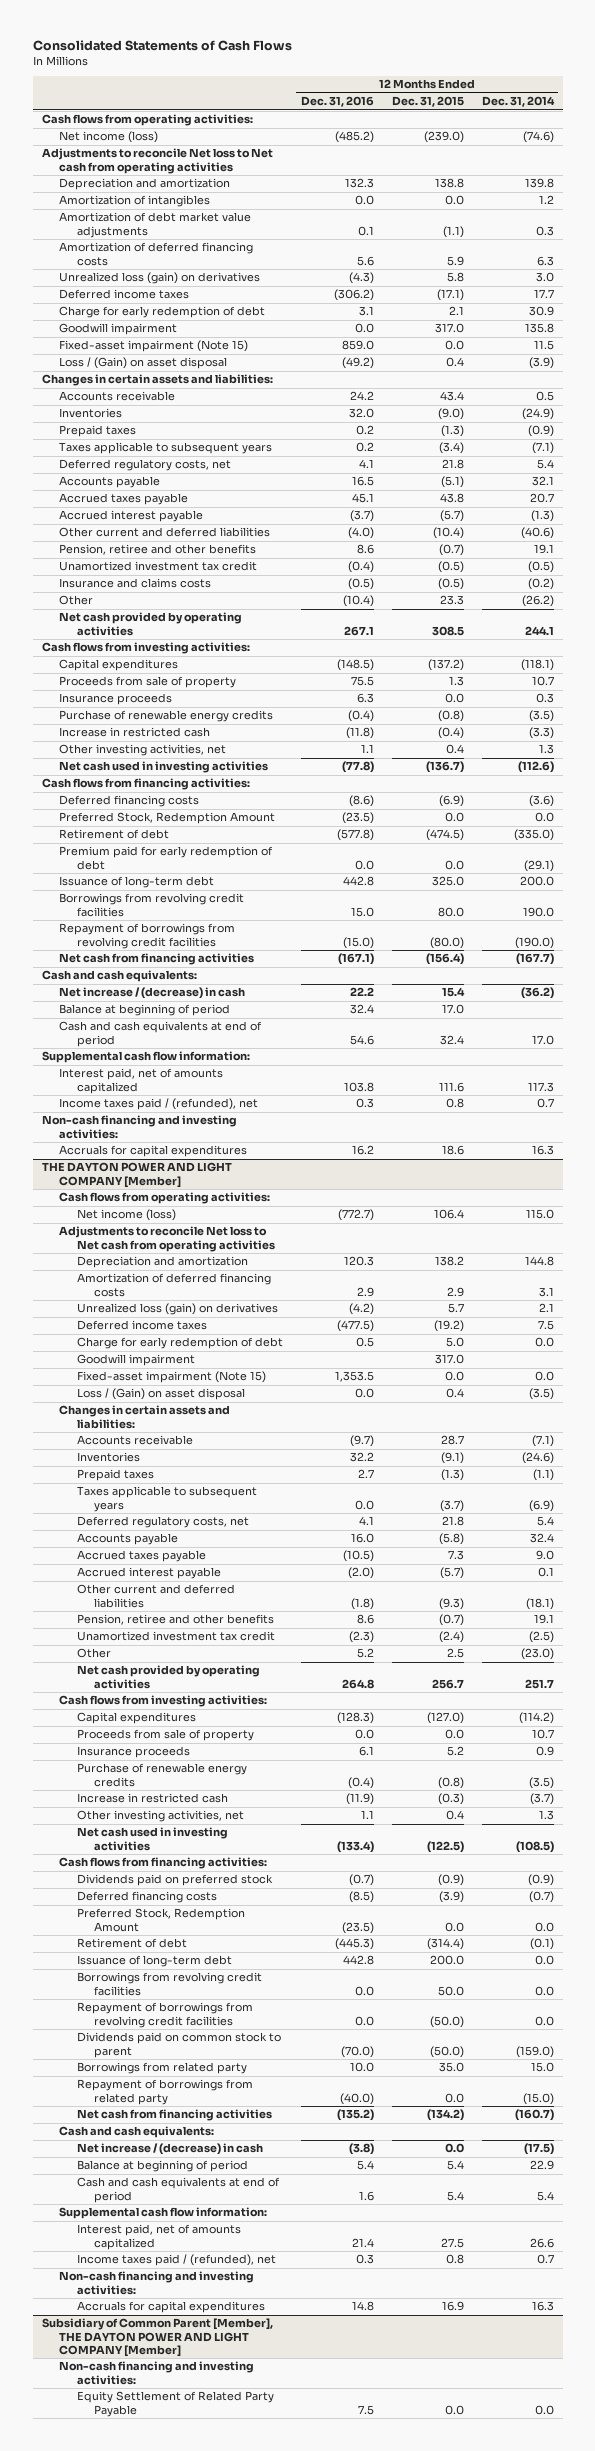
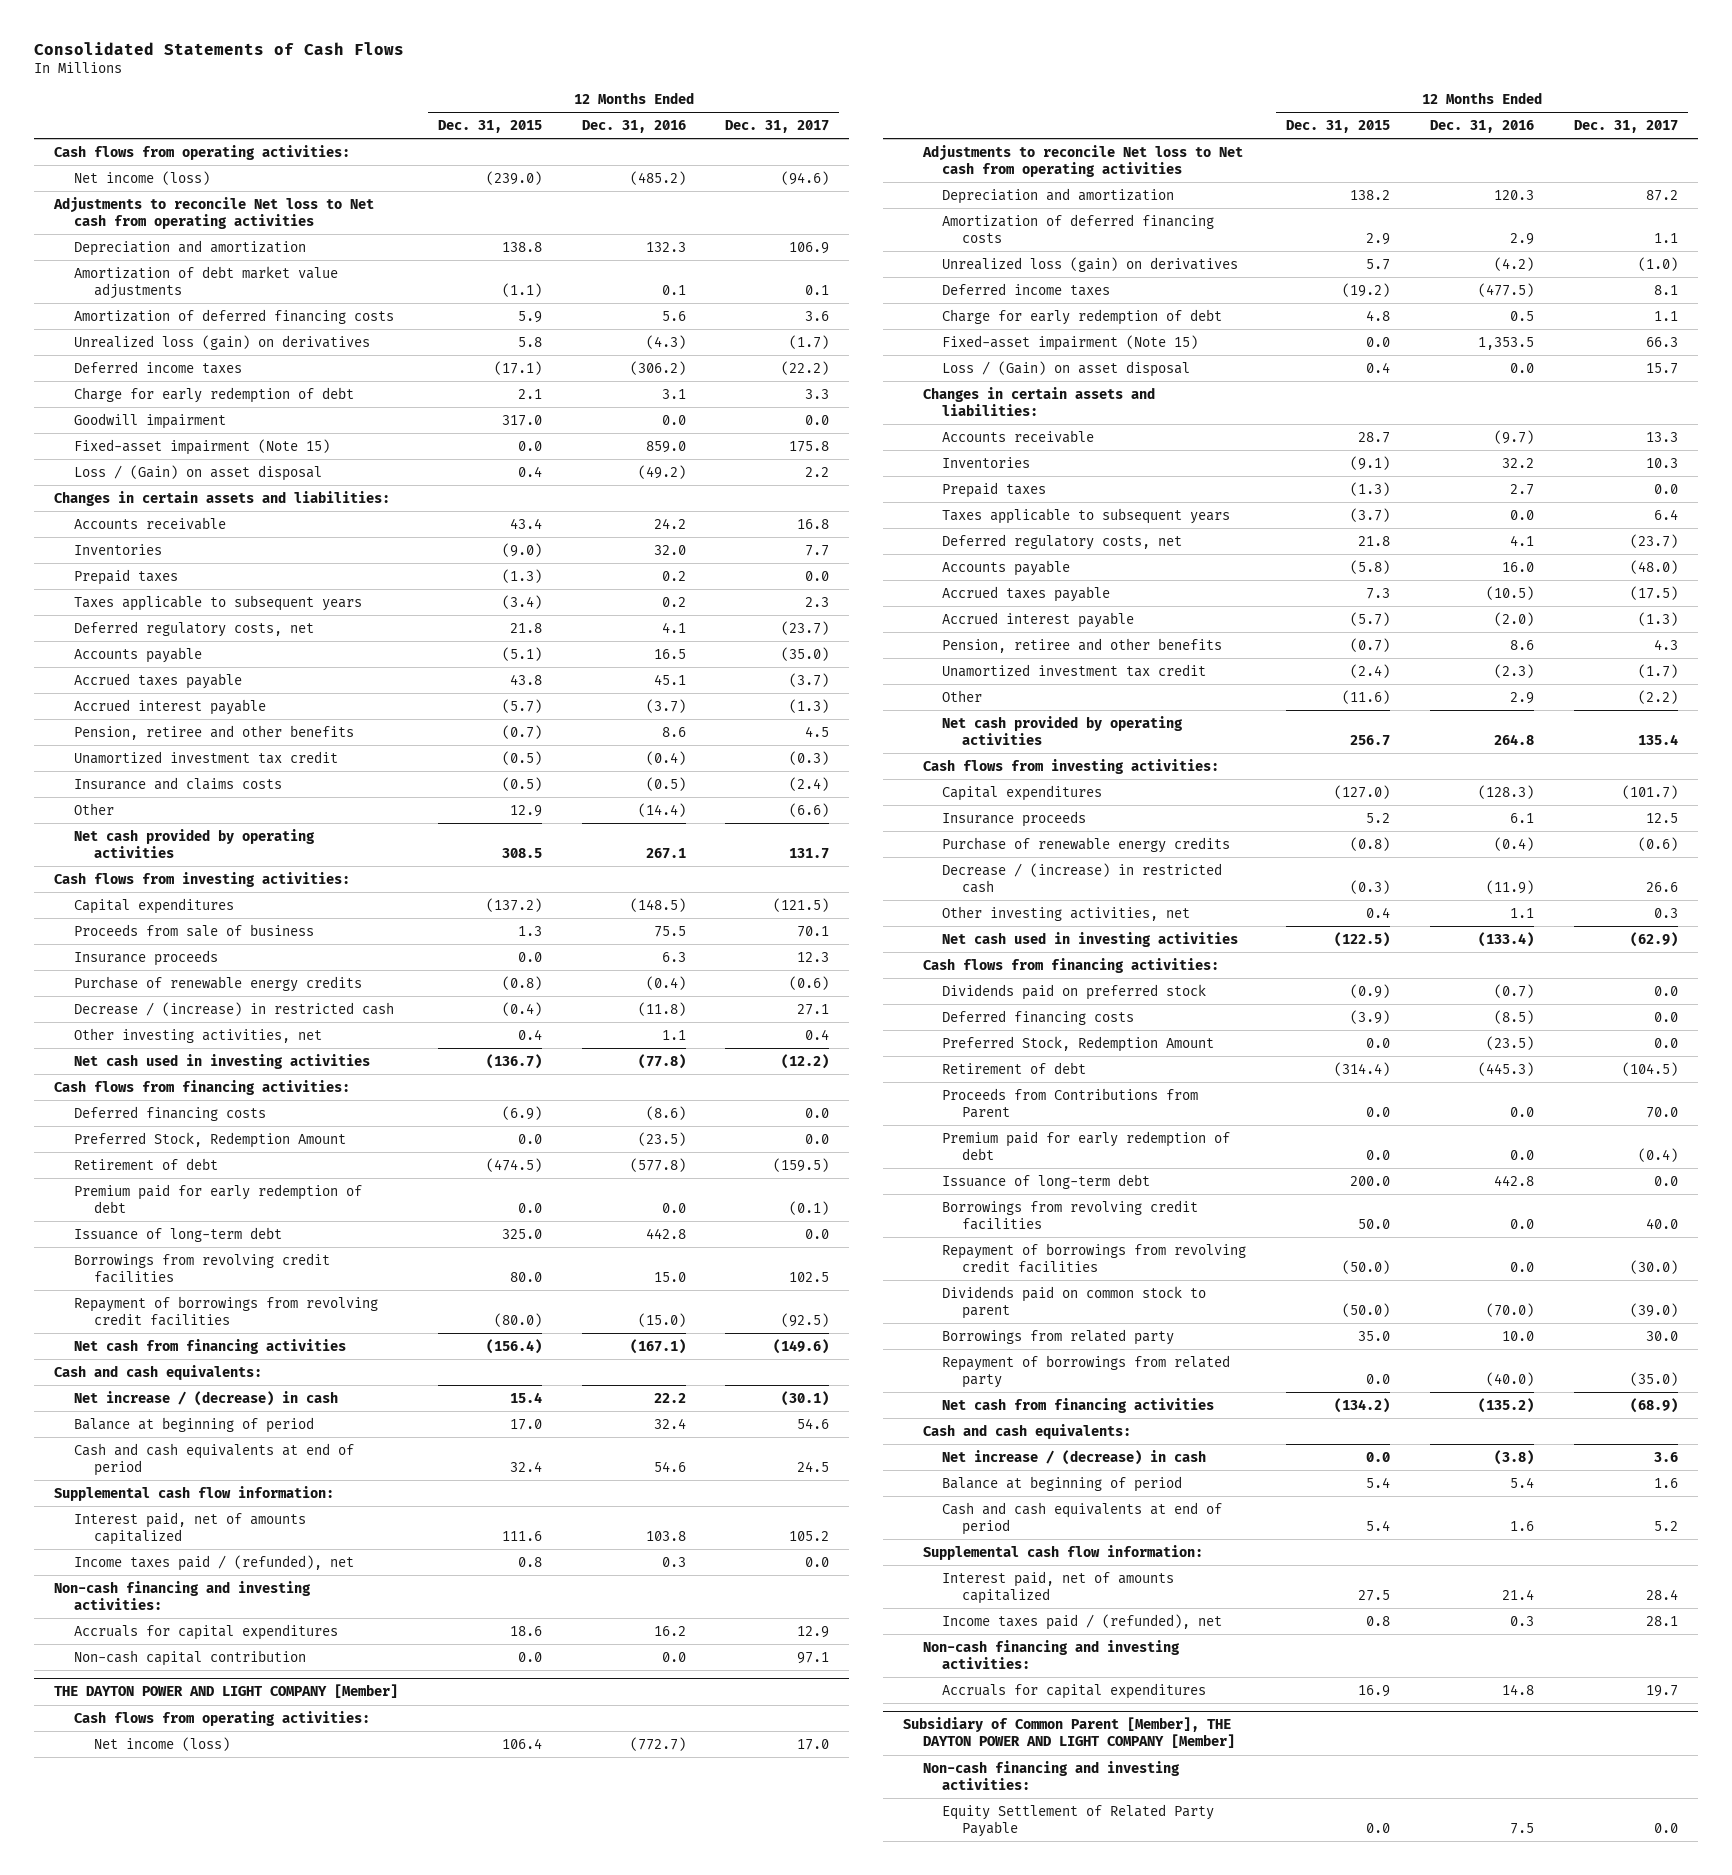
[481,96,555,108] Dec. 31, 2014 -> none
none -> [725,119,830,133] Dec. 31, 2017
[59,195,211,208] Amortization of intangibles -> none
[59,527,271,538] Other current and deferred liabilities -> none
[342,595,374,608] (10.4) -> [637,802,686,817] (14.4)
[439,595,464,606] 23.3 -> [509,804,542,817] 12.9
[59,676,237,689] Proceeds from sale of property -> [74,923,315,937] Proceeds from sale of business
[59,727,211,738] Increase in restricted cash -> [74,1001,395,1016] Decrease / (increase) in restricted cash
none -> [74,1649,307,1666] Non-cash capital contribution
[76,1354,195,1367] Goodwill impairment -> none
[445,1337,464,1348] 5.0 -> [1366,309,1391,321] 4.8
[76,1584,235,1608] Other current and deferred liabilities -> none
[356,1648,374,1659] 5.2 -> [1510,691,1535,704] 2.9
[446,1648,464,1659] 2.5 -> [1342,689,1391,704] (11.6)
[76,1729,254,1742] Proceeds from sale of property -> none
[76,1793,228,1804] Increase in restricted cash -> [942,862,1223,893] Decrease / (increase) in restricted cash
none -> [942,1087,1199,1118] Proceeds from Contributions from Parent
none -> [942,1130,1231,1160] Premium paid for early redemption of debt

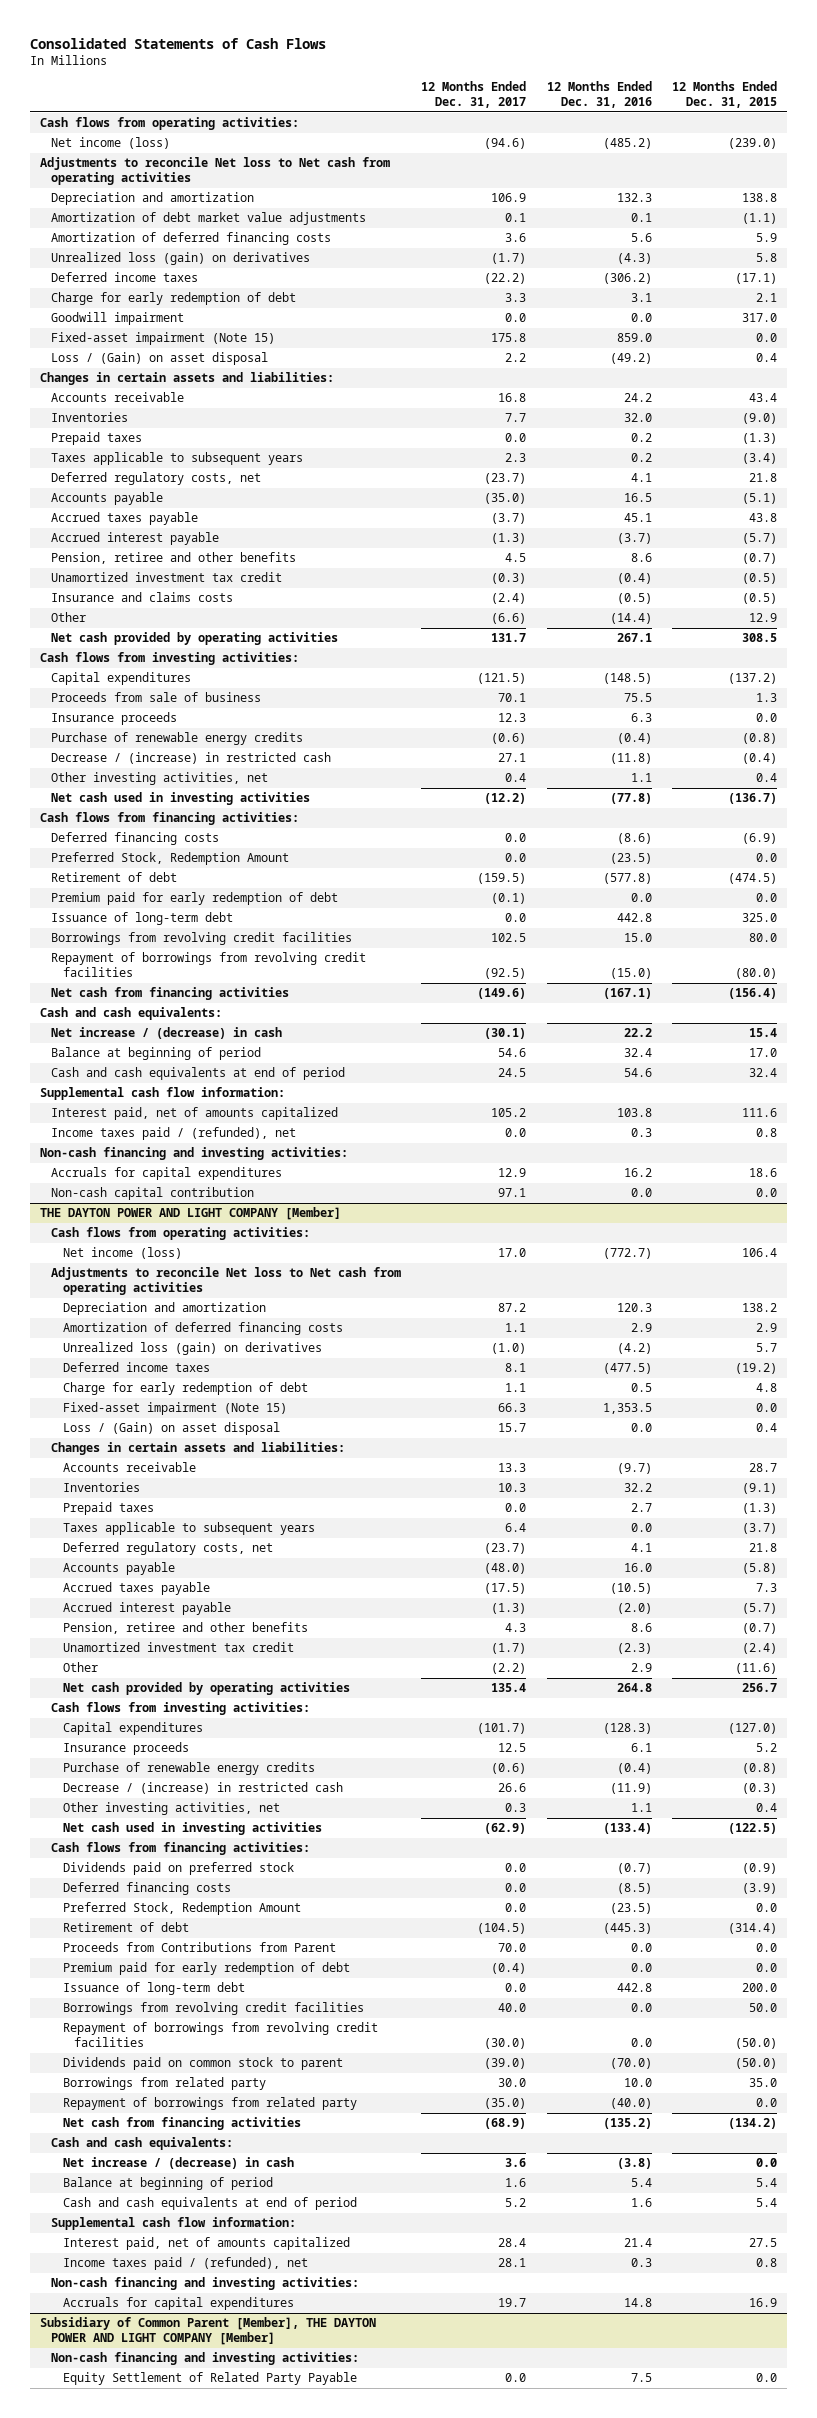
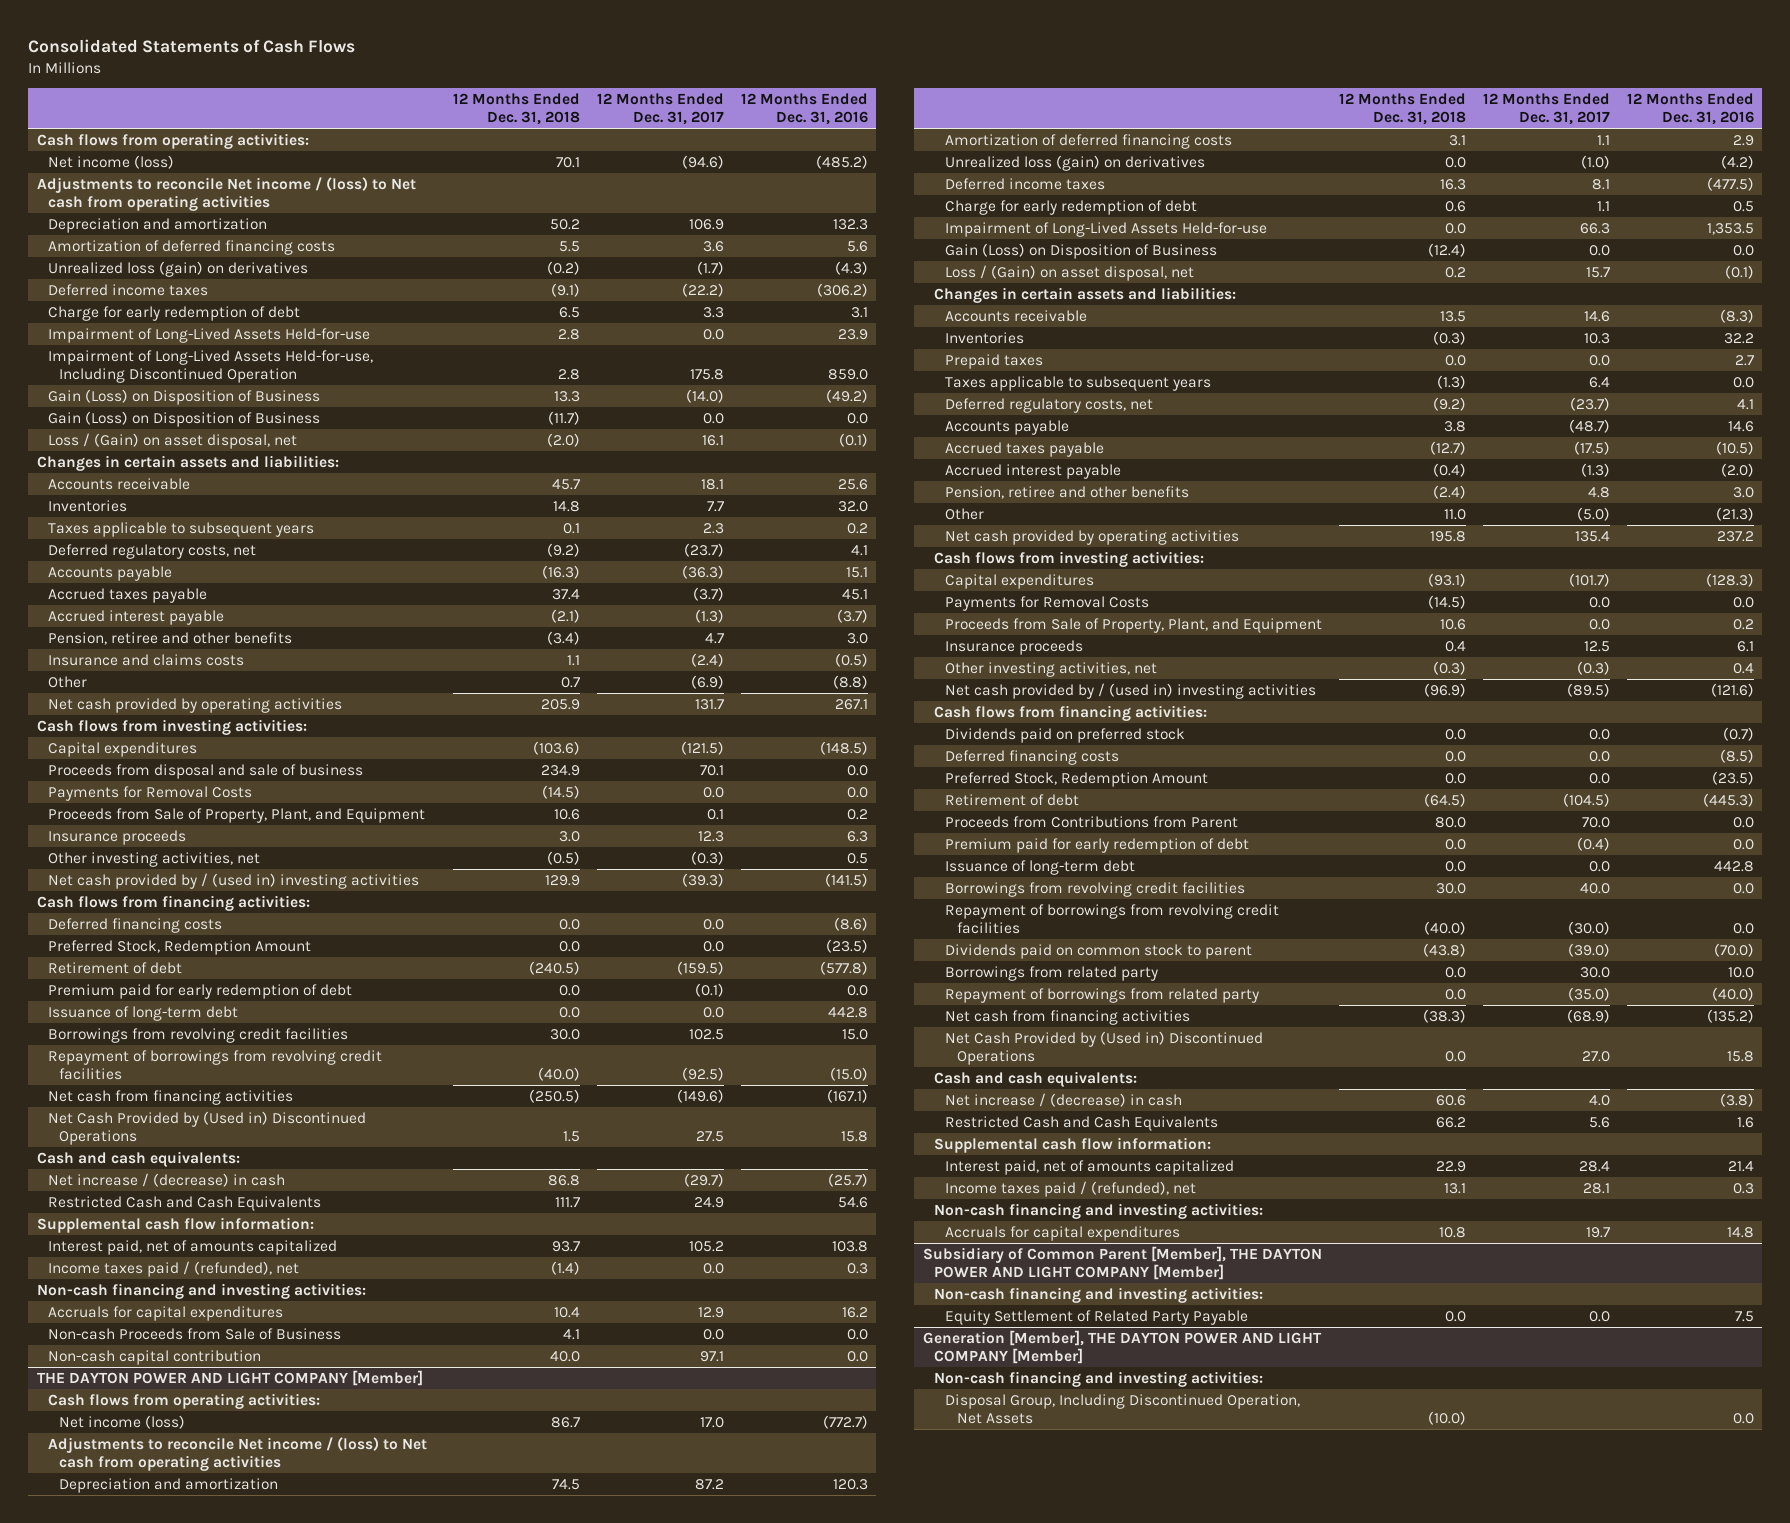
[671,81,777,108] 12 Months Ended Dec. 31, 2015 -> none
none -> [453,92,581,125] 12 Months Ended Dec. 31, 2018
[40,157,391,185] Adjustments to reconcile Net loss to Net cash from operating activities -> [36,176,416,211] Adjustments to reconcile Net income / (loss) to Net cash from operating activities
[51,212,367,226] Amortization of debt market value adjustments -> none
[51,312,185,326] Goodwill impairment -> none
none -> [47,327,370,343] Impairment of Long-Lived Assets Held-for-use
[51,332,276,346] Fixed-asset impairment (Note 15) -> [47,349,373,383] Impairment of Long-Lived Assets Held-for-use, Including Discontinued Operation
none -> [47,388,320,405] Gain (Loss) on Disposition of Business
none -> [47,410,320,427] Gain (Loss) on Disposition of Business
[51,352,269,366] Loss / (Gain) on asset disposal -> [47,432,297,449] Loss / (Gain) on asset disposal, net
[505,353,527,363] 2.2 -> [701,434,724,446] 16.1
[609,353,652,365] (49.2) -> [838,432,868,447] (0.1)
[498,393,527,403] 16.8 -> [700,478,724,490] 18.1
[623,393,652,403] 24.2 -> [837,478,868,490] 25.6
[51,432,143,446] Prepaid taxes -> none
[484,493,527,505] (35.0) -> [681,564,724,579] (36.3)
[623,493,652,503] 16.5 -> [845,566,868,578] 15.1
[51,572,283,583] Unamortized investment tax credit -> none
[505,553,527,563] 4.5 -> [704,632,724,644] 4.7
[630,553,652,563] 8.6 -> [846,632,868,644] 3.0
[491,613,527,625] (6.6) -> [690,674,724,689] (6.9)
[609,613,652,625] (14.4) -> [832,674,868,689] (8.8)
[51,692,262,703] Proceeds from sale of business -> [47,763,363,779] Proceeds from disposal and sale of business
[623,693,652,703] 75.5 -> [846,764,868,776] 0.0
none -> [47,785,252,801] Payments for Removal Costs
none -> [47,807,425,823] Proceeds from Sale of Property, Plant, and Equipment
[51,732,304,746] Purchase of renewable energy credits -> none
[51,752,332,765] Decrease / (increase) in restricted cash -> none
[505,773,527,783] 0.4 -> [690,850,724,865] (0.3)
[630,773,652,783] 1.1 -> [846,852,868,864] 0.5
[51,792,311,806] Net cash used in investing activities -> [47,872,419,889] Net cash provided by / (used in) investing activities
[484,793,527,805] (12.2) -> [681,872,724,887] (39.3)
[609,793,652,805] (77.8) -> [824,872,868,887] (141.5)
none -> [47,1110,366,1145] Net Cash Provided by (Used in) Discontinued Operations
[51,1047,262,1061] Balance at beginning of period -> none
[51,1067,346,1081] Cash and cash equivalents at end of period -> none
[484,1028,527,1040] (30.1) -> [683,1172,724,1187] (29.7)
[623,1028,652,1038] 22.2 -> [827,1172,868,1187] (25.7)
none -> [47,1195,321,1211] Restricted Cash and Cash Equivalents
none -> [47,1327,341,1340] Non-cash Proceeds from Sale of Business
[51,1267,402,1295] Adjustments to reconcile Net loss to Net cash from operating activities -> [47,1436,427,1471] Adjustments to reconcile Net income / (loss) to Net cash from operating activities
[62,1402,287,1416] Fixed-asset impairment (Note 15) -> [945,221,1268,237] Impairment of Long-Lived Assets Held-for-use
none -> [945,242,1218,259] Gain (Loss) on Disposition of Business
[62,1422,280,1436] Loss / (Gain) on asset disposal -> [945,264,1195,281] Loss / (Gain) on asset disposal, net
[630,1423,652,1433] 0.0 -> [1724,264,1754,279] (0.1)
[498,1463,527,1473] 13.3 -> [1584,310,1611,322] 14.6
[616,1463,652,1475] (9.7) -> [1719,308,1754,323] (8.3)
[484,1563,527,1575] (48.0) -> [1569,418,1611,433] (48.7)
[623,1563,652,1573] 16.0 -> [1727,420,1754,432] 14.6
[62,1642,294,1653] Unamortized investment tax credit -> none
[505,1623,527,1633] 4.3 -> [1588,486,1611,498] 4.8
[630,1623,652,1633] 8.6 -> [1732,486,1754,498] 3.0
[491,1663,527,1675] (2.2) -> [1577,506,1611,521] (5.0)
[630,1663,652,1673] 2.9 -> [1715,506,1754,521] (21.3)
[616,1683,652,1693] 264.8 -> [1716,530,1754,542] 237.2
none -> [945,595,1150,611] Payments for Removal Costs
none -> [945,617,1323,633] Proceeds from Sale of Property, Plant, and Equipment
[62,1762,315,1776] Purchase of renewable energy credits -> none
[62,1782,343,1795] Decrease / (increase) in restricted cash -> none
[505,1803,527,1813] 0.3 -> [1577,660,1611,675] (0.3)
[630,1803,652,1813] 1.1 -> [1732,662,1754,674] 0.4
[62,1822,322,1836] Net cash used in investing activities -> [945,682,1317,699] Net cash provided by / (used in) investing activities
[484,1823,527,1835] (62.9) -> [1567,682,1611,697] (89.5)
[602,1823,652,1835] (133.4) -> [1710,682,1754,697] (121.6)
none -> [945,1030,1264,1065] Net Cash Provided by (Used in) Discontinued Operations
[62,2177,273,2191] Balance at beginning of period -> none
[62,2197,357,2211] Cash and cash equivalents at end of period -> none
[505,2158,527,2168] 3.6 -> [1589,1094,1611,1106] 4.0
none -> [945,1115,1219,1131] Restricted Cash and Cash Equivalents
none -> [922,1329,1322,1364] Generation [Member], THE DAYTON POWER AND LIGHT COMPANY [Member]
none -> [934,1370,1264,1387] Non-cash financing and investing activities:
none -> [945,1393,1301,1424] Disposal Group, Including Discontinued Operation, Net Assets

